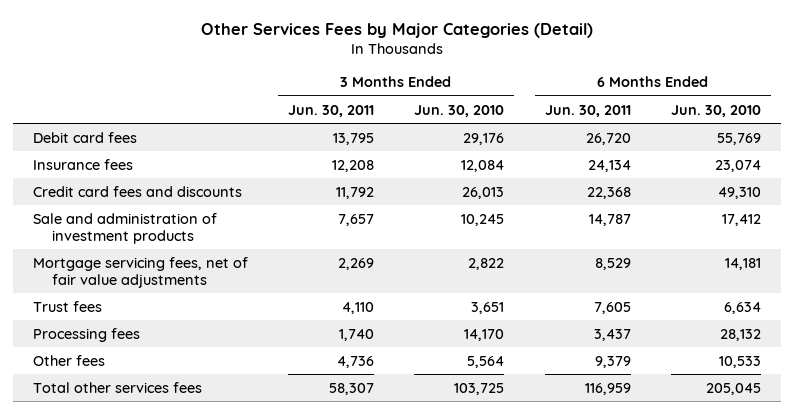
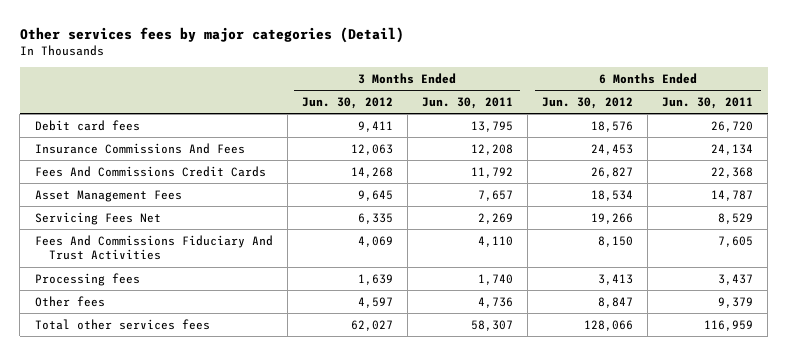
[200,22,593,38] Other Services Fees by Major Categories (Detail) -> [19,26,404,43] Other services fees by major categories (Detail)
[414,104,505,117] Jun. 30, 2010 -> none
[671,104,762,117] Jun. 30, 2010 -> none
none -> [301,96,393,109] Jun. 30, 2012
none -> [542,96,634,109] Jun. 30, 2012
[32,158,133,170] Insurance fees -> [34,142,245,154] Insurance Commissions And Fees
[32,185,242,197] Credit card fees and discounts -> [34,165,266,177] Fees And Commissions Credit Cards
[32,212,217,244] Sale and administration of investment products -> [34,189,182,202] Asset Management Fees
[32,256,248,288] Mortgage servicing fees, net of fair value adjustments -> [34,211,161,225] Servicing Fees Net
[32,300,102,312] Trust fees -> [34,234,273,261] Fees And Commissions Fiduciary And Trust Activities

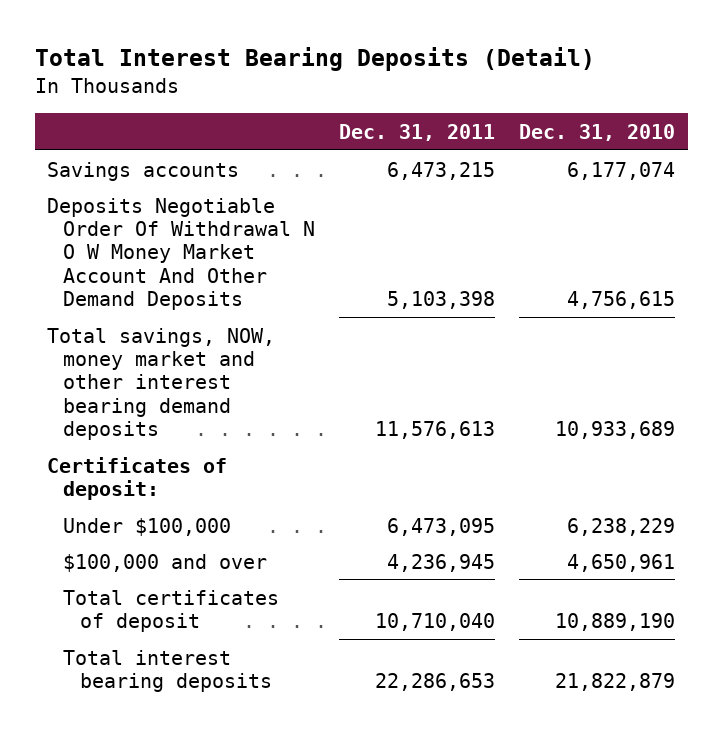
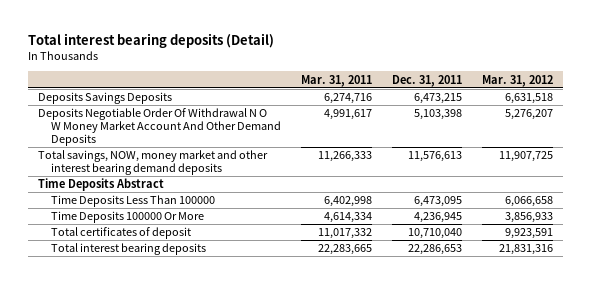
[34,46,595,71] Total Interest Bearing Deposits (Detail) -> [28,33,275,49] Total interest bearing deposits (Detail)
[519,123,676,141] Dec. 31, 2010 -> none
none -> [300,74,372,87] Mar. 31, 2011
none -> [481,74,553,87] Mar. 31, 2012
[46,161,239,181] Savings accounts -> [38,92,173,105] Deposits Savings Deposits
[46,456,227,500] Certificates of deposit: -> [38,178,165,192] Time Deposits Abstract
[63,517,232,536] Under $100,000 -> [50,195,215,208] Time Deposits Less Than 100000
[63,553,268,572] $100,000 and over -> [50,211,204,224] Time Deposits 100000 Or More

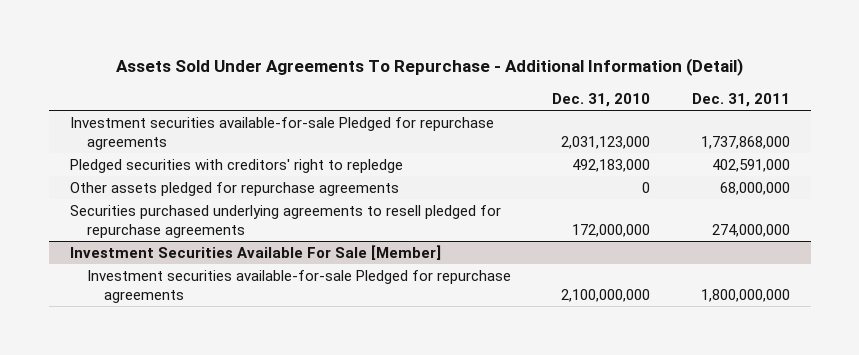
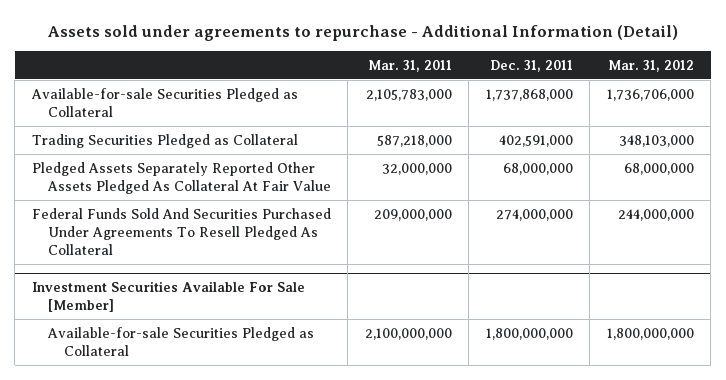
[115,57,743,76] Assets Sold Under Agreements To Repurchase - Additional Information (Detail) -> [47,24,678,41] Assets sold under agreements to repurchase - Additional Information (Detail)
[552,92,651,107] Dec. 31, 2010 -> none
none -> [367,59,452,72] Mar. 31, 2011
none -> [607,59,694,72] Mar. 31, 2012
[69,117,494,150] Investment securities available-for-sale Pledged for repurchase agreements -> [30,87,298,117] Available-for-sale Securities Pledged as Collateral
[69,159,403,174] Pledged securities with creditors' right to repledge -> [31,133,298,148] Trading Securities Pledged as Collateral
[69,182,399,197] Other assets pledged for repurchase agreements -> [31,161,331,194] Pledged Assets Separately Reported Other Assets Pledged As Collateral At Fair Value
[69,205,501,238] Securities purchased underlying agreements to resell pledged for repurchase agreements -> [31,207,331,255] Federal Funds Sold And Securities Purchased Under Agreements To Resell Pledged As Collateral
[86,270,511,303] Investment securities available-for-sale Pledged for repurchase agreements -> [46,326,314,356] Available-for-sale Securities Pledged as Collateral

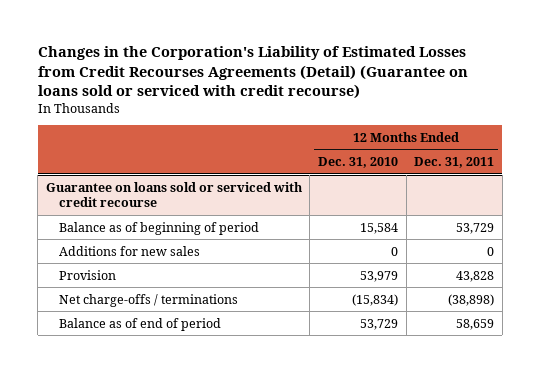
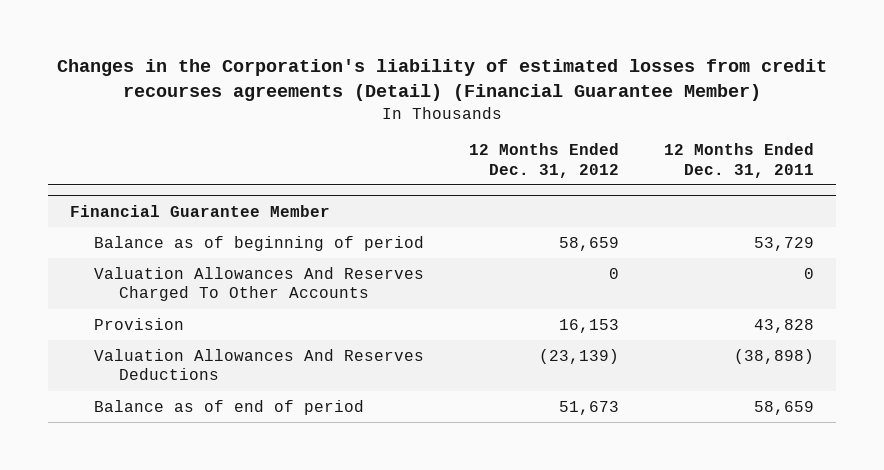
[37,46,468,99] Changes in the Corporation's Liability of Estimated Losses from Credit Recourses Agreements (Detail) (Guarantee on loans sold or serviced with credit recourse) -> [56,59,827,101] Changes in the Corporation's liability of estimated losses from credit recourses agreements (Detail) (Financial Guarantee Member)
[317,156,398,168] Dec. 31, 2010 -> none
none -> [469,143,620,178] 12 Months Ended Dec. 31, 2012
[45,181,303,208] Guarantee on loans sold or serviced with credit recourse -> none
none -> [69,204,330,217] Financial Guarantee Member
[59,245,201,256] Additions for new sales -> [94,266,425,302] Valuation Allowances And Reserves Charged To Other Accounts
[59,293,239,307] Net charge-offs / terminations -> [94,348,425,381] Valuation Allowances And Reserves Deductions

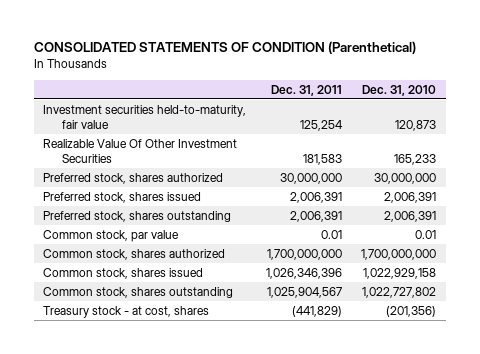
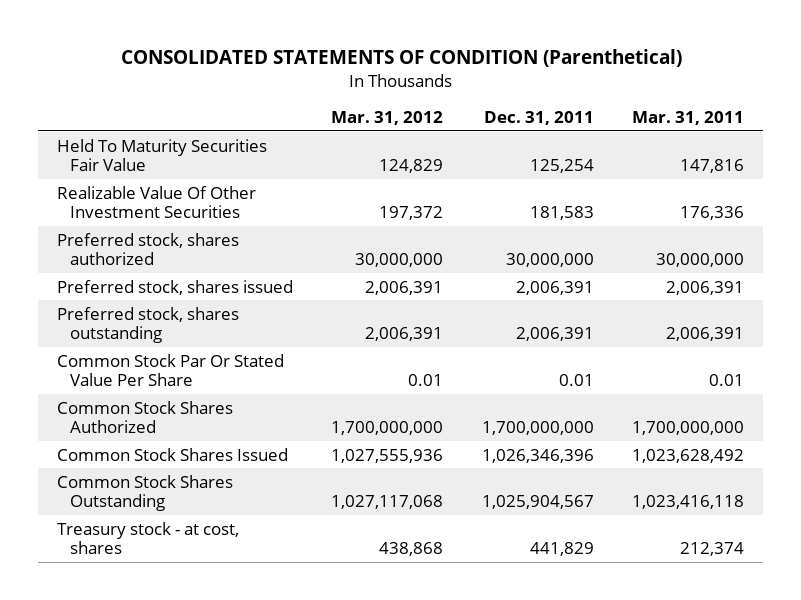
[362,84,437,96] Dec. 31, 2010 -> none
none -> [331,110,444,125] Mar. 31, 2012
none -> [631,110,744,125] Mar. 31, 2011
[43,104,247,129] Investment securities held-to-maturity, fair value -> [57,138,268,172] Held To Maturity Securities Fair Value
[43,229,180,242] Common stock, par value -> [57,353,285,387] Common Stock Par Or Stated Value Per Share
[43,248,226,260] Common stock, shares authorized -> [57,400,234,434] Common Stock Shares Authorized
[43,267,204,279] Common stock, shares issued -> [57,447,289,461] Common Stock Shares Issued
[43,286,234,298] Common stock, shares outstanding -> [57,474,234,512] Common Stock Shares Outstanding
[291,305,342,317] (441,829) -> [529,542,594,557] 441,829

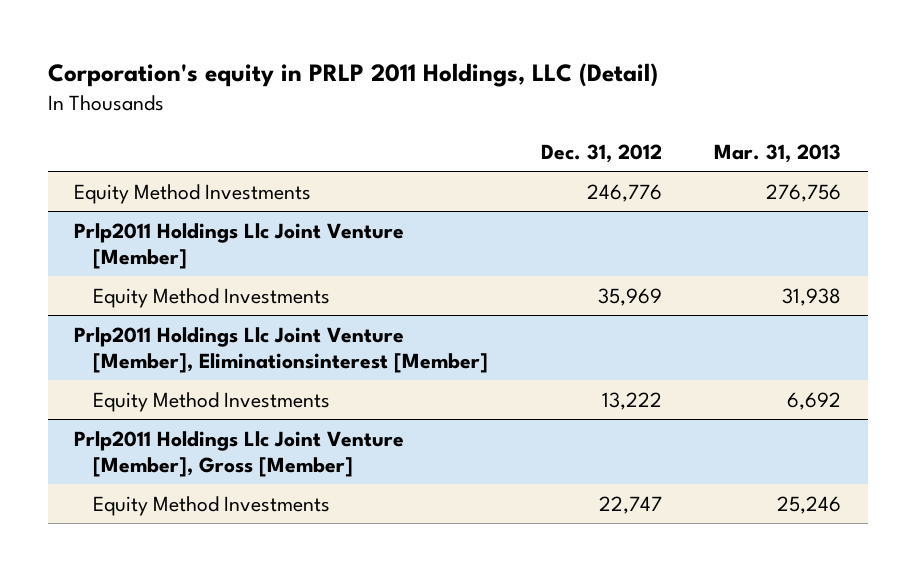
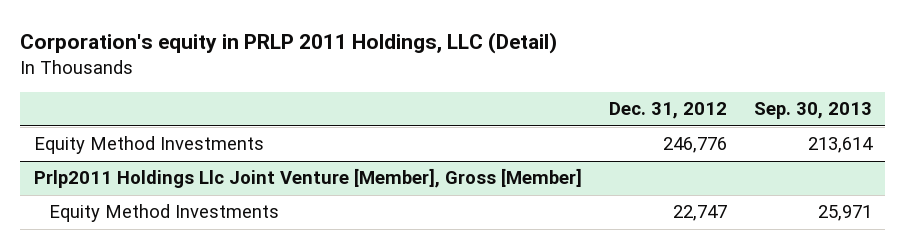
[714,143,842,163] Mar. 31, 2013 -> none
none -> [753,102,872,120] Sep. 30, 2013
[73,222,404,269] Prlp2011 Holdings Llc Joint Venture [Member] -> none
[92,287,330,308] Equity Method Investments -> none
[73,326,488,373] Prlp2011 Holdings Llc Joint Venture [Member], Eliminationsinterest [Member] -> none
[92,391,330,412] Equity Method Investments -> none

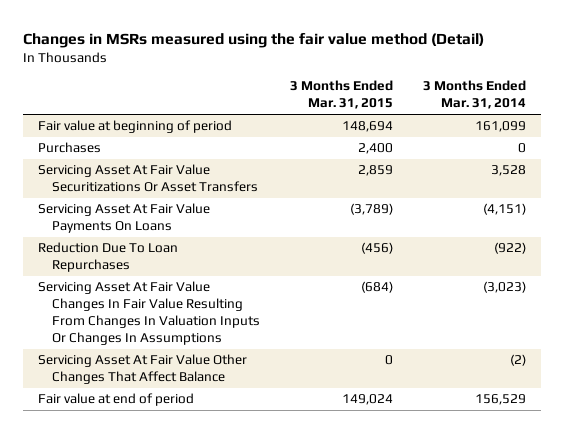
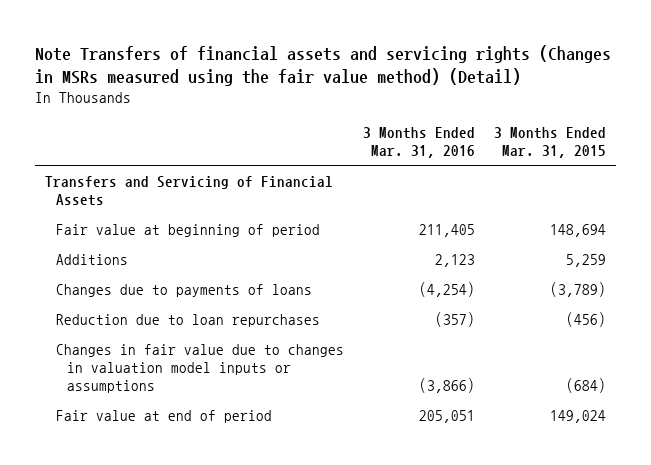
[23,32,485,48] Changes in MSRs measured using the fair value method (Detail) -> [35,44,612,86] Note Transfers of financial assets and servicing rights (Changes in MSRs measured using the fair value method) (Detail)
[423,80,527,110] 3 Months Ended Mar. 31, 2014 -> none
none -> [363,126,476,159] 3 Months Ended Mar. 31, 2016
none -> [44,175,333,206] Transfers and Servicing of Financial Assets
[38,142,102,154] Purchases -> none
[38,164,258,193] Servicing Asset At Fair Value Securitizations Or Asset Transfers -> none
[38,354,248,385] Servicing Asset At Fair Value Other Changes That Affect Balance -> none
none -> [55,253,128,265] Additions
[38,203,211,234] Servicing Asset At Fair Value Payments On Loans -> [55,283,312,297] Changes due to payments of loans
[38,242,179,273] Reduction Due To Loan Repurchases -> [55,313,320,327] Reduction due to loan repurchases
[38,281,260,346] Servicing Asset At Fair Value Changes In Fair Value Resulting From Changes In Valuation Inputs Or Changes In Assumptions -> [55,343,344,394] Changes in fair value due to changes in valuation model inputs or assumptions

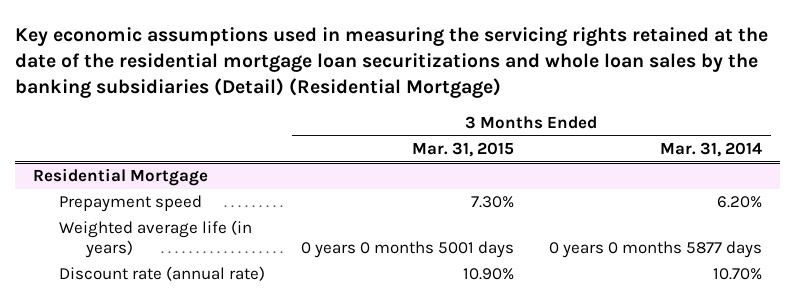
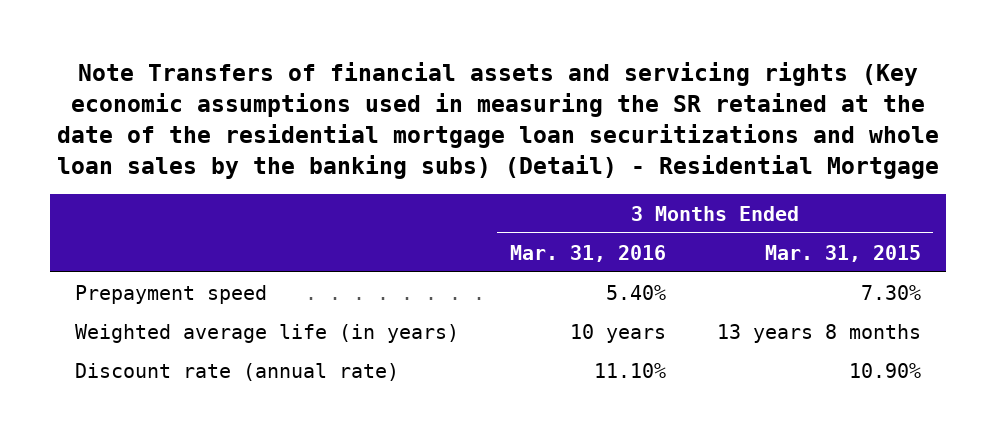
[14,26,768,99] Key economic assumptions used in measuring the servicing rights retained at the date of the residential mortgage loan securitizations and whole loan sales by the banking subsidiaries (Detail) (Residential Mortgage) -> [57,62,940,180] Note Transfers of financial assets and servicing rights (Key economic assumptions used in measuring the SR retained at the date of the residential mortgage loan securitizations and whole loan sales by the banking subs) (Detail) - Residential Mortgage
[660,142,763,158] Mar. 31, 2014 -> none
none -> [510,244,667,262] Mar. 31, 2016
[32,168,208,187] Residential Mortgage -> none
[300,240,514,258] 0 years 0 months 5001 days -> [716,323,921,343] 13 years 8 months

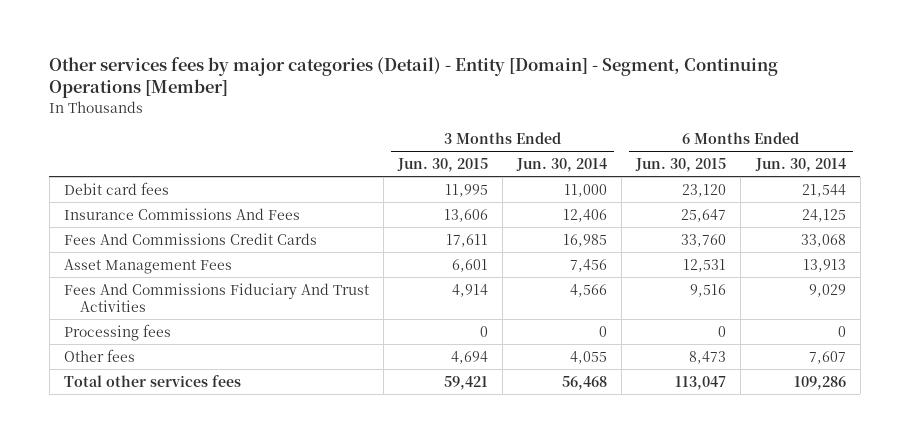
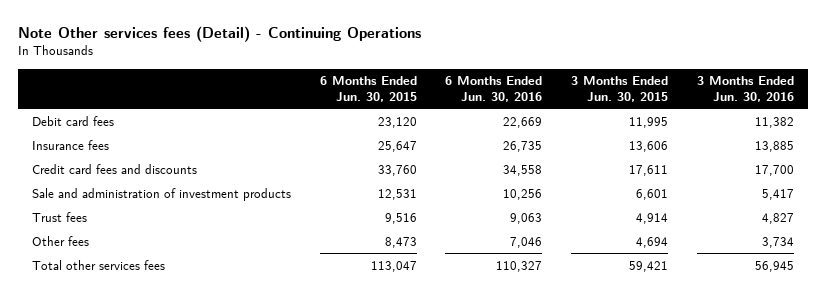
[49,57,779,99] Other services fees by major categories (Detail) - Entity [Domain] - Segment, Continuing Operations [Member] -> [17,25,421,42] Note Other services fees (Detail) - Continuing Operations
[516,158,608,173] Jun. 30, 2014 -> none
[754,158,846,173] Jun. 30, 2014 -> none
none -> [445,76,543,102] 6 Months Ended Jun. 30, 2016
none -> [696,76,794,102] 3 Months Ended Jun. 30, 2016
[63,323,171,341] Processing fees -> none
[63,207,300,220] Insurance Commissions And Fees -> [31,139,109,150] Insurance fees
[63,232,317,245] Fees And Commissions Credit Cards -> [31,163,197,174] Credit card fees and discounts
[63,258,232,274] Asset Management Fees -> [31,187,291,201] Sale and administration of investment products
[63,282,369,313] Fees And Commissions Fiduciary And Trust Activities -> [31,211,87,222] Trust fees

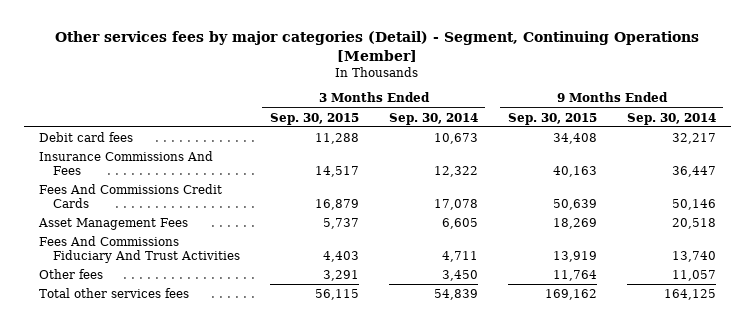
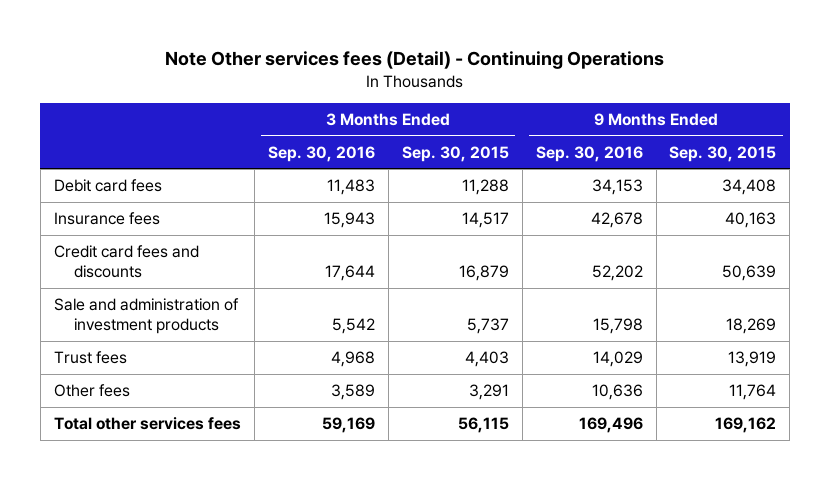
[55,31,700,62] Other services fees by major categories (Detail) - Segment, Continuing Operations [Member] -> [165,51,665,70] Note Other services fees (Detail) - Continuing Operations
[388,112,478,125] Sep. 30, 2014 -> none
[626,112,716,125] Sep. 30, 2014 -> none
none -> [267,145,375,162] Sep. 30, 2016
none -> [535,145,643,162] Sep. 30, 2016
[38,150,213,176] Insurance Commissions And Fees -> [53,212,160,226] Insurance fees
[38,183,222,209] Fees And Commissions Credit Cards -> [53,245,199,279] Credit card fees and discounts
[37,217,188,230] Asset Management Fees -> [53,298,239,335] Sale and administration of investment products
[38,235,240,264] Fees And Commissions Fiduciary And Trust Activities -> [53,351,127,365] Trust fees

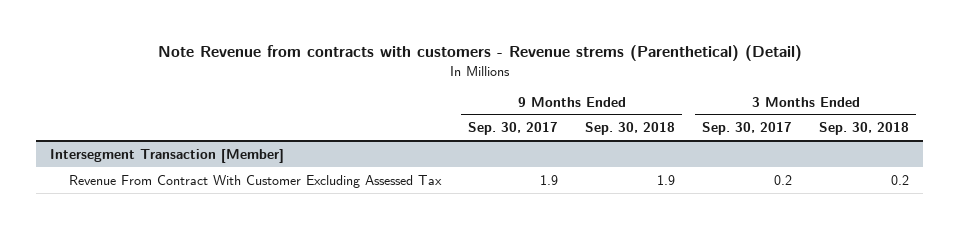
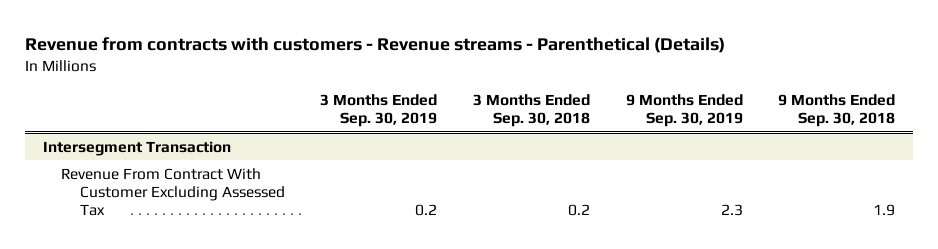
[157,45,802,62] Note Revenue from contracts with customers - Revenue strems (Parenthetical) (Detail) -> [25,36,726,53] Revenue from contracts with customers - Revenue streams - Parenthetical (Details)
[467,122,558,136] Sep. 30, 2017 -> none
[702,122,793,136] Sep. 30, 2017 -> none
none -> [320,94,438,128] 3 Months Ended Sep. 30, 2019
none -> [625,94,743,128] 9 Months Ended Sep. 30, 2019
[49,148,284,163] Intersegment Transaction [Member] -> [43,140,232,156] Intersegment Transaction

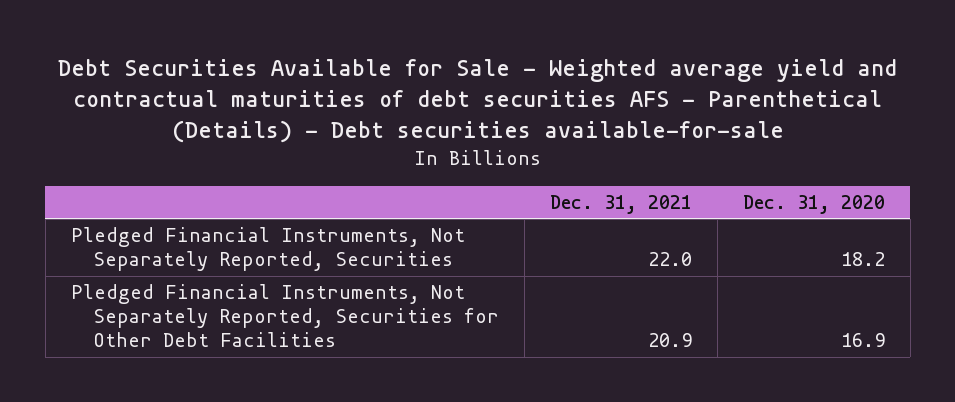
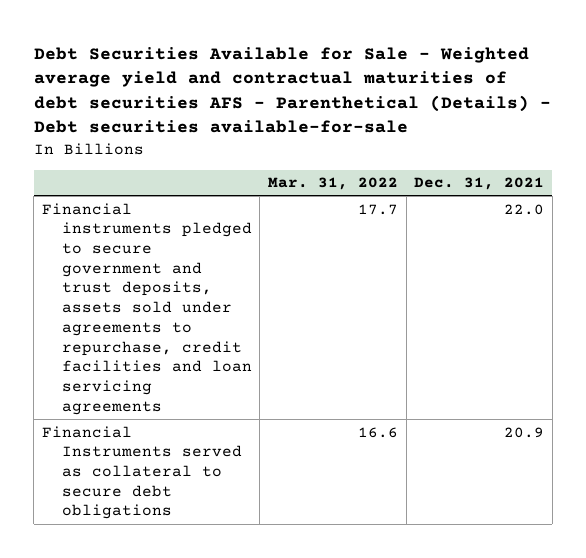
[742,194,885,214] Dec. 31, 2020 -> none
none -> [267,177,398,191] Mar. 31, 2022
[70,227,465,272] Pledged Financial Instruments, Not Separately Reported, Securities -> [42,202,252,415] Financial instruments pledged to secure government and trust deposits, assets sold under agreements to repurchase, credit facilities and loan servicing agreements
[70,284,500,348] Pledged Financial Instruments, Not Separately Reported, Securities for Other Debt Facilities -> [42,425,242,520] Financial Instruments served as collateral to secure debt obligations

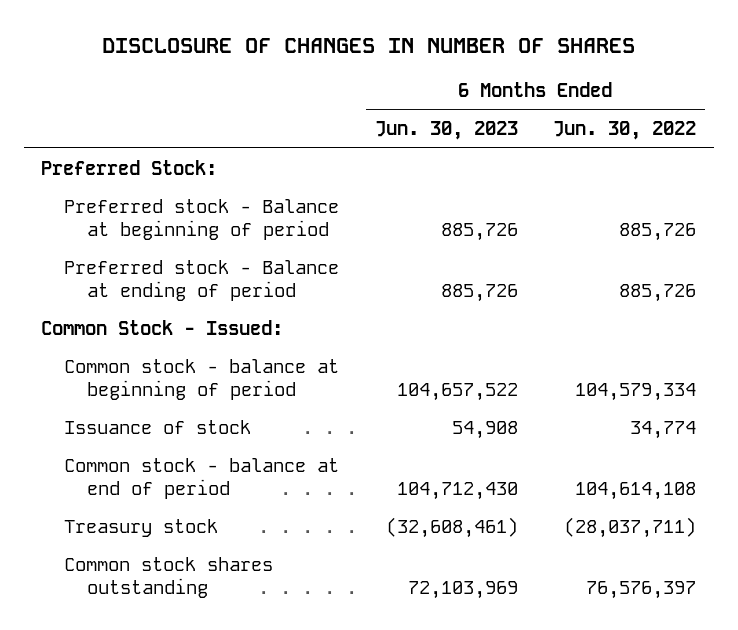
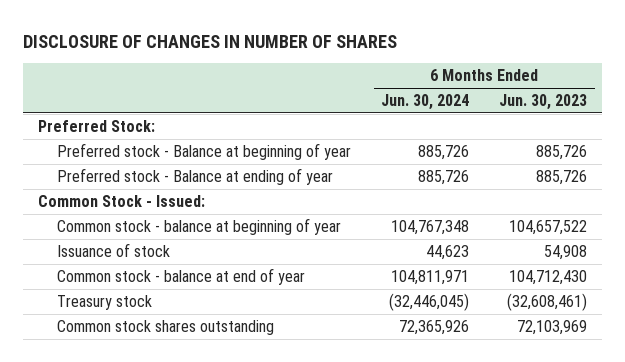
[553,121,697,141] Jun. 30, 2022 -> none
none -> [381,94,470,111] Jun. 30, 2024
[64,198,340,240] Preferred stock - Balance at beginning of period -> [57,143,352,161] Preferred stock - Balance at beginning of year
[64,259,340,301] Preferred stock - Balance at ending of period -> [57,168,334,186] Preferred stock - Balance at ending of year
[64,358,340,400] Common stock - balance at beginning of period -> [57,218,342,236] Common stock - balance at beginning of year
[64,457,340,499] Common stock - balance at end of period -> [57,268,306,286] Common stock - balance at end of year

